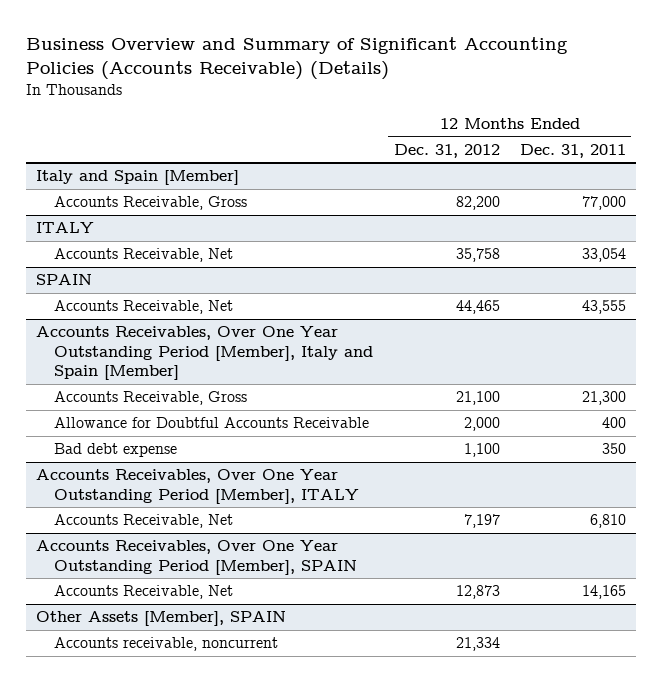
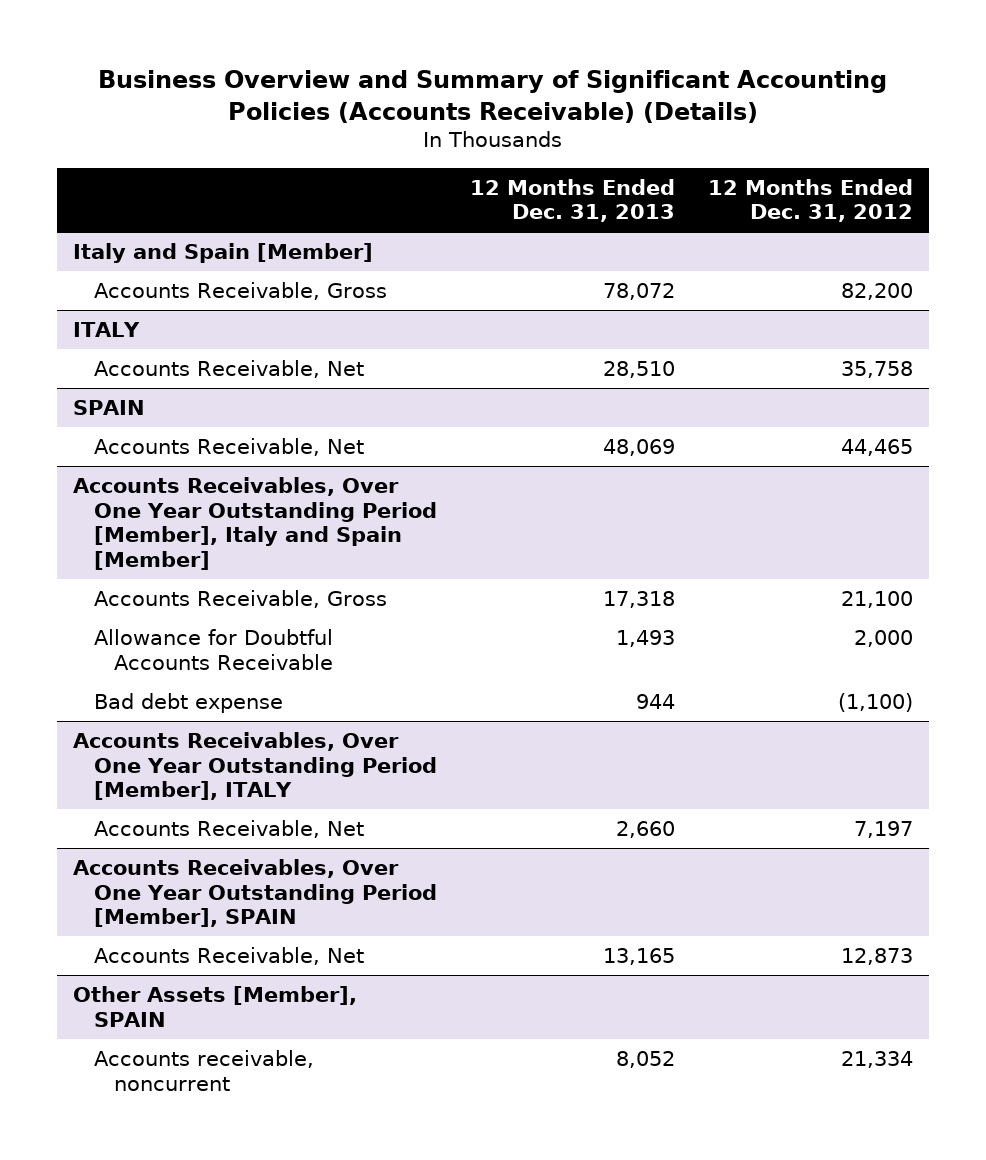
[519,143,626,158] Dec. 31, 2011 -> none
none -> [469,178,675,223] 12 Months Ended Dec. 31, 2013
[463,443,500,458] 1,100 -> [837,693,913,713] (1,100)

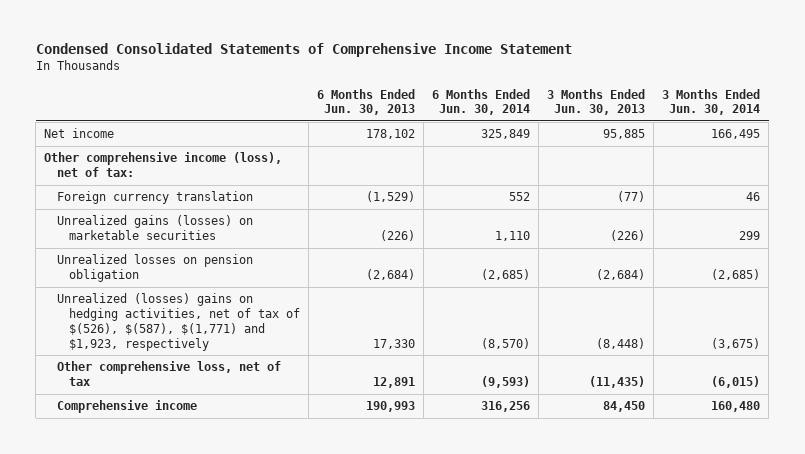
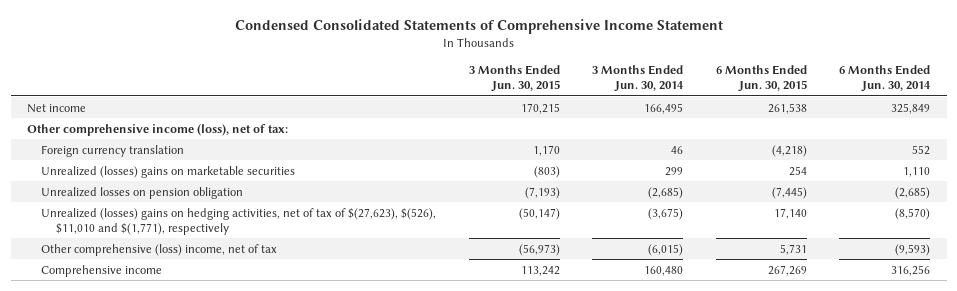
[317,88,416,116] 6 Months Ended Jun. 30, 2013 -> none
[547,88,646,116] 3 Months Ended Jun. 30, 2013 -> none
none -> [468,65,560,93] 3 Months Ended Jun. 30, 2015
none -> [715,65,807,93] 6 Months Ended Jun. 30, 2015
[56,215,253,241] Unrealized gains (losses) on marketable securities -> [41,165,296,178] Unrealized (losses) gains on marketable securities
[56,293,301,351] Unrealized (losses) gains on hedging activities, net of tax of $(526), $(587), $(1,771) and $1,923, respectively -> [41,207,437,235] Unrealized (losses) gains on hedging activities, net of tax of $(27,623), $(526), $11,010 and $(1,771), respectively
[56,361,281,387] Other comprehensive loss, net of tax -> [41,243,278,256] Other comprehensive (loss) income, net of tax

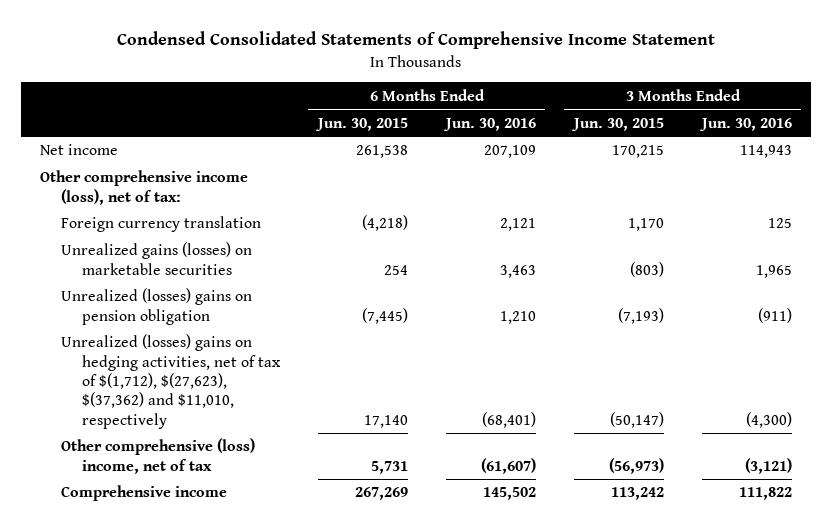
[592,65,685,93] 3 Months Ended Jun. 30, 2014 -> none
[839,65,932,93] 6 Months Ended Jun. 30, 2014 -> none
none -> [442,117,536,131] Jun. 30, 2016
none -> [698,117,792,131] Jun. 30, 2016
[41,165,296,178] Unrealized (losses) gains on marketable securities -> [60,242,252,275] Unrealized gains (losses) on marketable securities
[41,186,244,199] Unrealized losses on pension obligation -> [60,288,252,325] Unrealized (losses) gains on pension obligation
[41,207,437,235] Unrealized (losses) gains on hedging activities, net of tax of $(27,623), $(526), $11,010 and $(1,771), respectively -> [60,334,281,429] Unrealized (losses) gains on hedging activities, net of tax of $(1,712), $(27,623), $(37,362) and $11,010, respectively

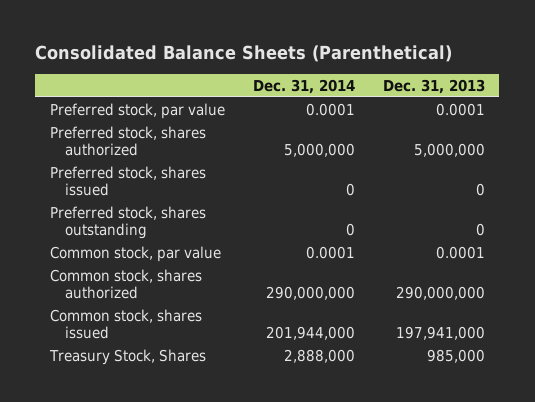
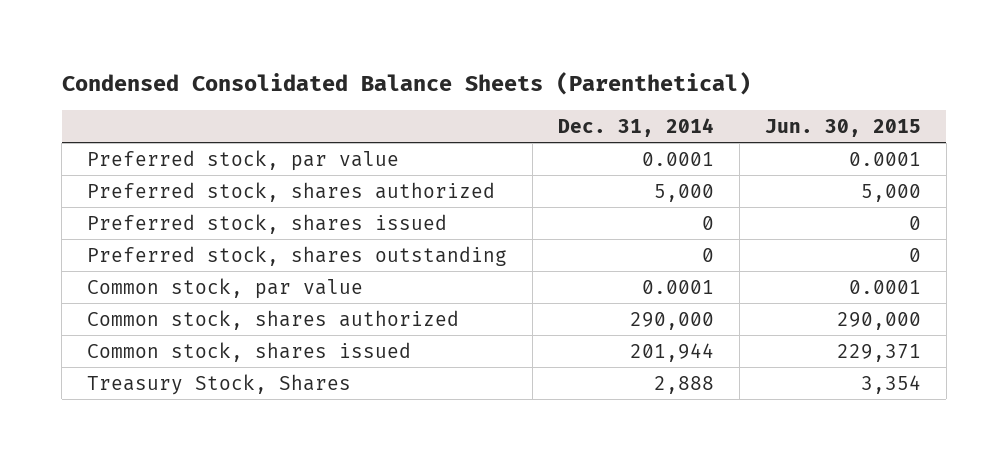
[35,44,453,62] Consolidated Balance Sheets (Parenthetical) -> [61,72,751,96] Condensed Consolidated Balance Sheets (Parenthetical)
[383,78,486,94] Dec. 31, 2013 -> none
none -> [764,118,921,137] Jun. 30, 2015
[283,143,355,158] 5,000,000 -> [654,183,715,202] 5,000
[265,286,355,301] 290,000,000 -> [630,311,715,330] 290,000
[265,326,355,341] 201,944,000 -> [630,342,715,362] 201,944
[283,348,355,363] 2,888,000 -> [654,375,715,394] 2,888

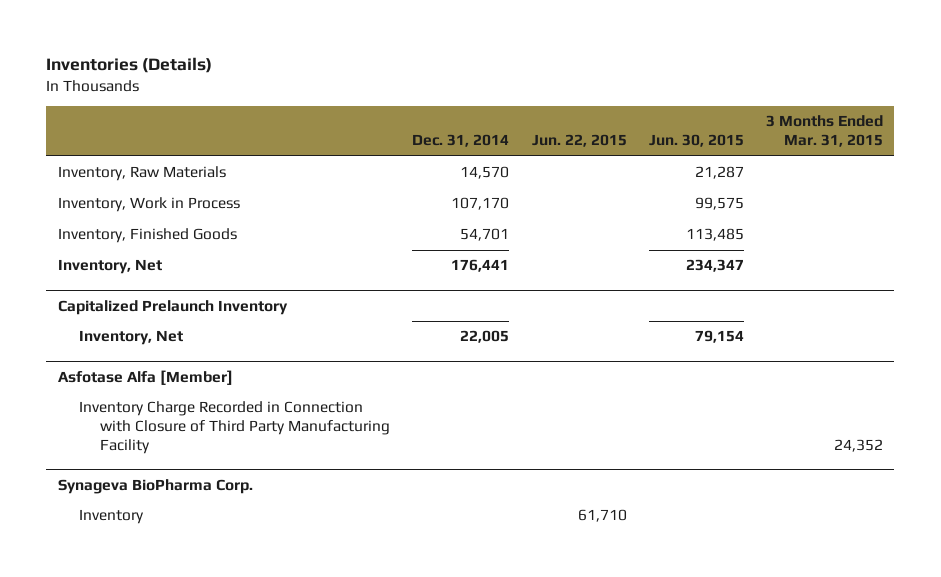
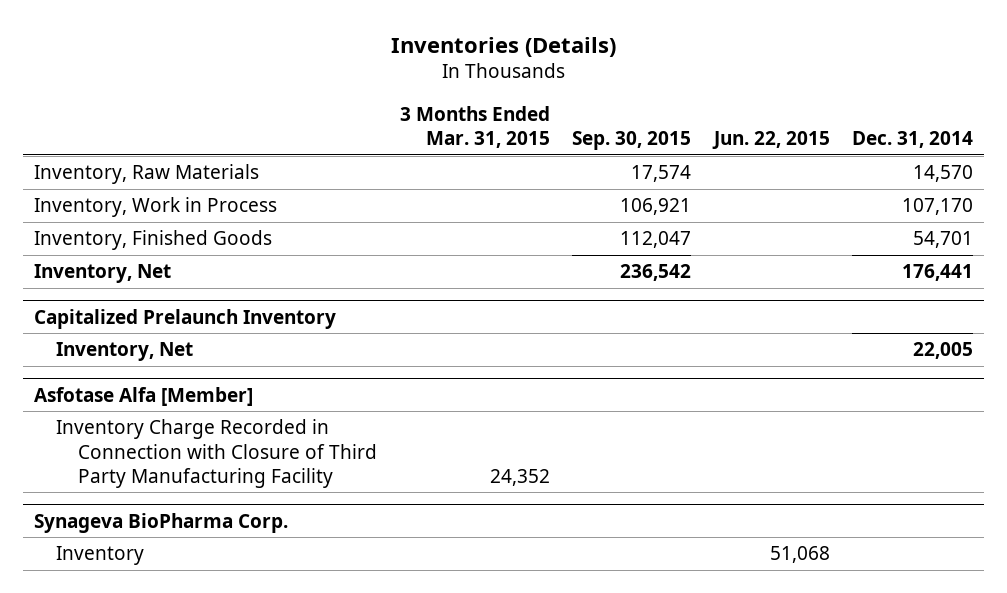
[648,134,744,148] Jun. 30, 2015 -> none
none -> [572,131,692,151] Sep. 30, 2015
[577,509,627,523] 61,710 -> [769,546,830,564] 51,068

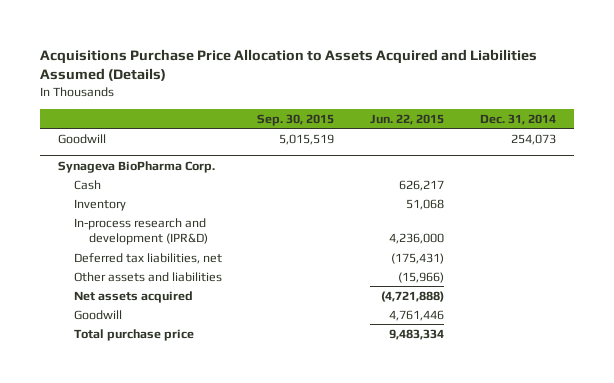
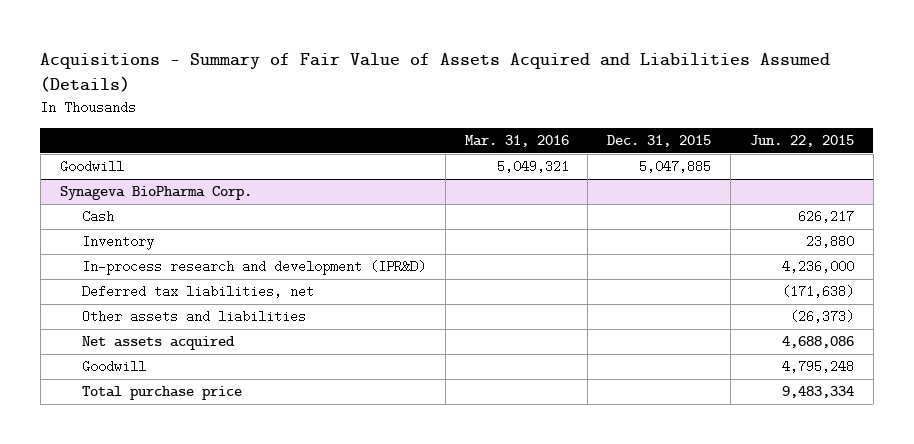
[40,48,538,82] Acquisitions Purchase Price Allocation to Assets Acquired and Liabilities Assumed (Details) -> [40,53,831,93] Acquisitions - Summary of Fair Value of Assets Acquired and Liabilities Assumed (Details)
[257,113,335,126] Sep. 30, 2015 -> none
[479,113,556,125] Dec. 31, 2014 -> none
none -> [464,135,569,148] Mar. 31, 2016
none -> [607,135,712,148] Dec. 31, 2015
[406,198,445,210] 51,068 -> [806,235,855,249] 23,880
[391,252,445,264] (175,431) -> [782,285,855,299] (171,638)
[398,271,445,283] (15,966) -> [790,310,855,324] (26,373)
[381,290,445,302] (4,721,888) -> [782,336,855,349] 4,688,086
[389,309,445,321] 4,761,446 -> [782,360,855,374] 4,795,248

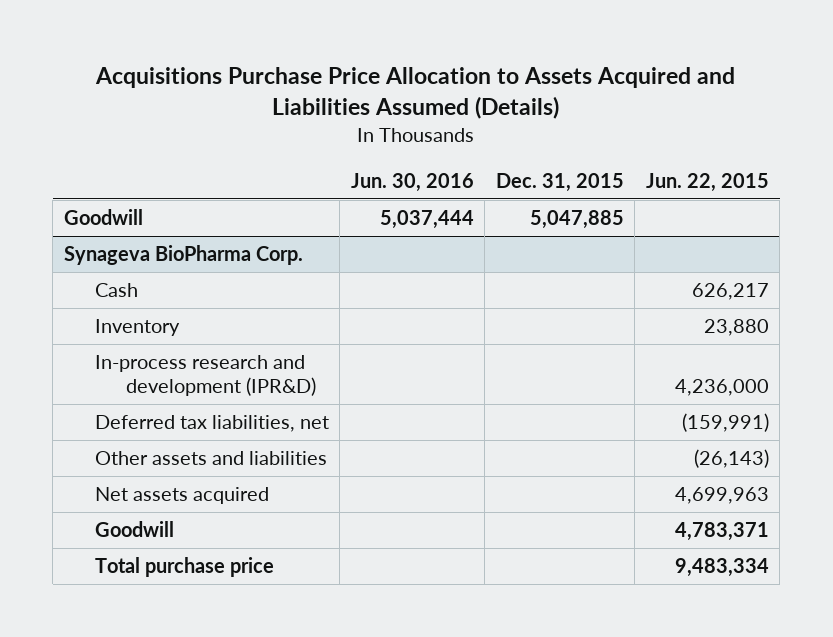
[40,53,831,93] Acquisitions - Summary of Fair Value of Assets Acquired and Liabilities Assumed (Details) -> [95,67,736,120] Acquisitions Purchase Price Allocation to Assets Acquired and Liabilities Assumed (Details)
[464,135,569,148] Mar. 31, 2016 -> none
none -> [350,172,474,192] Jun. 30, 2016
[782,285,855,299] (171,638) -> [681,413,769,433] (159,991)
[790,310,855,324] (26,373) -> [693,449,769,469] (26,143)
[782,336,855,349] 4,688,086 -> [674,487,769,505] 4,699,963
[782,360,855,374] 4,795,248 -> [674,522,769,542] 4,783,371

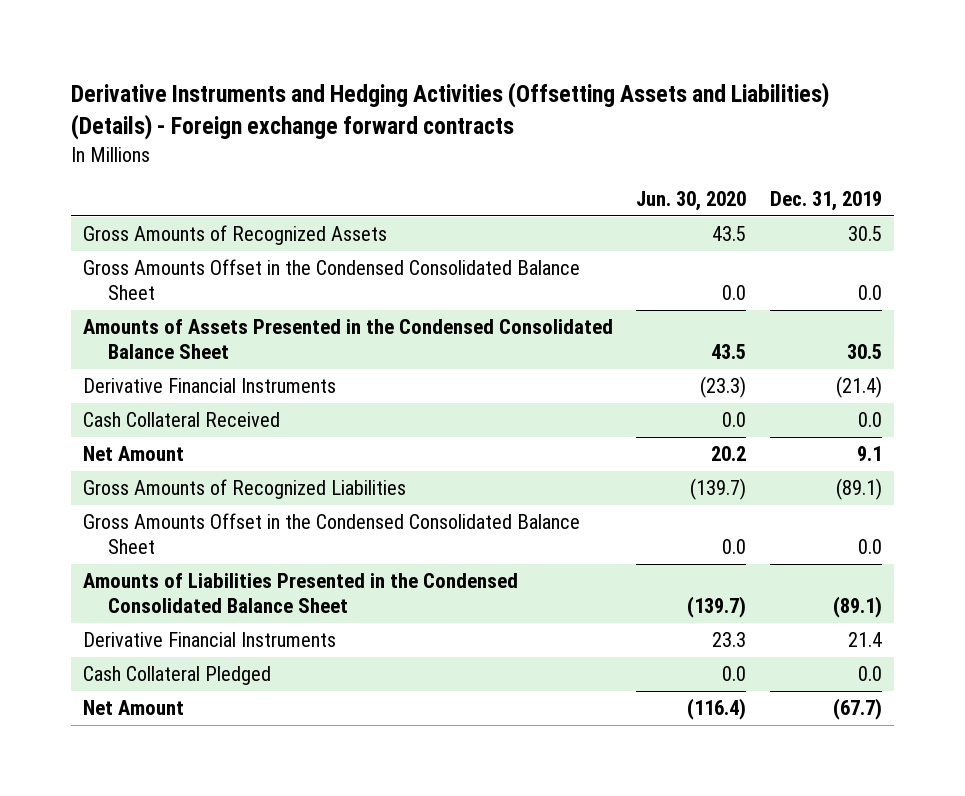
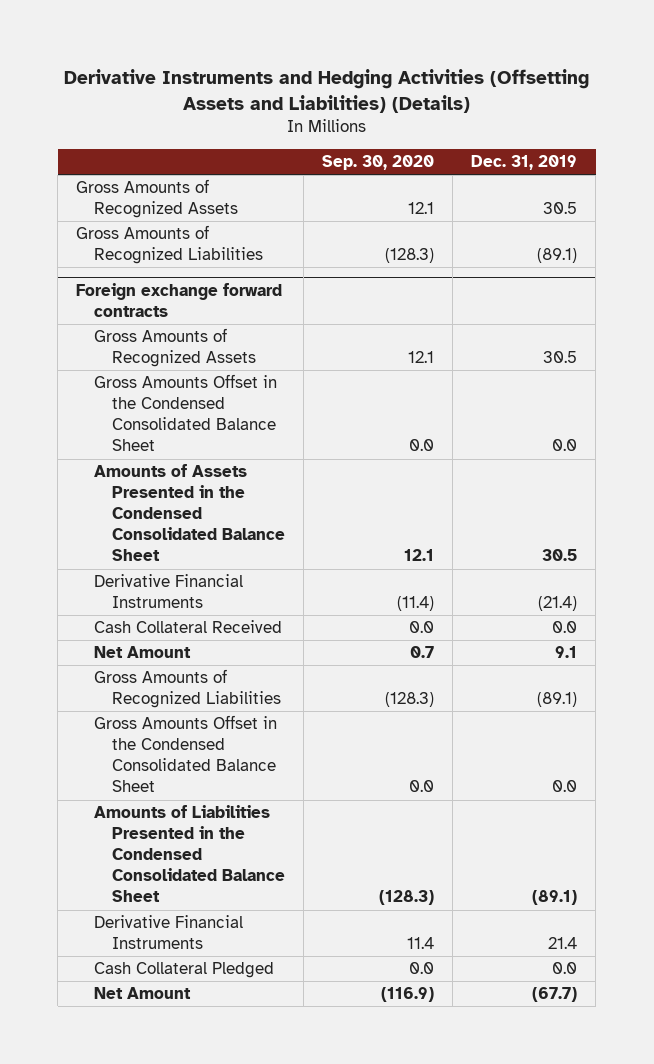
[70,82,829,141] Derivative Instruments and Hedging Activities (Offsetting Assets and Liabilities) (Details) - Foreign exchange forward contracts -> [63,68,589,113] Derivative Instruments and Hedging Activities (Offsetting Assets and Liabilities) (Details)
[636,191,747,212] Jun. 30, 2020 -> none
none -> [321,155,434,171] Sep. 30, 2020
none -> [76,225,264,265] Gross Amounts of Recognized Liabilities
none -> [76,282,283,317] Foreign exchange forward contracts
none -> [94,328,256,368] Gross Amounts of Recognized Assets

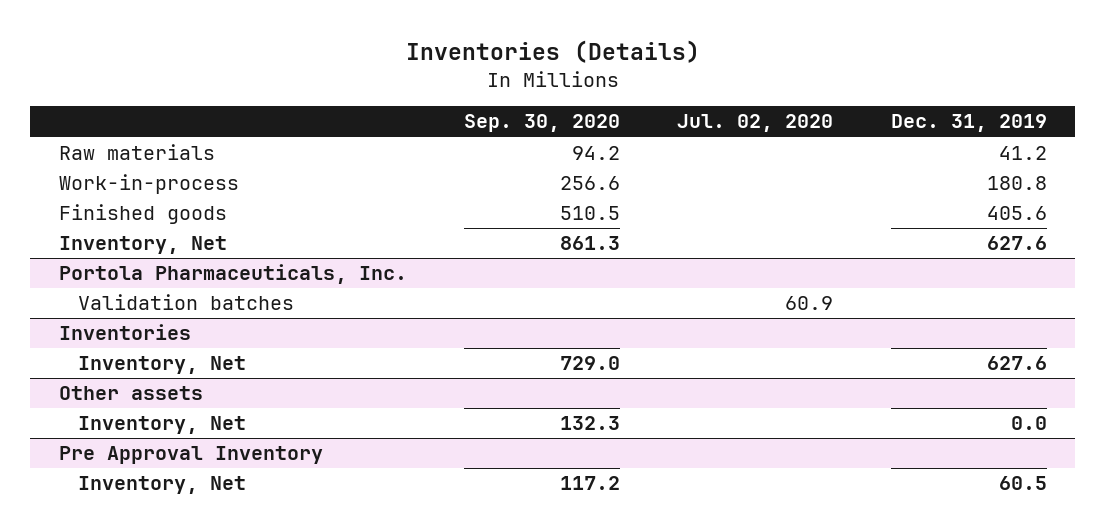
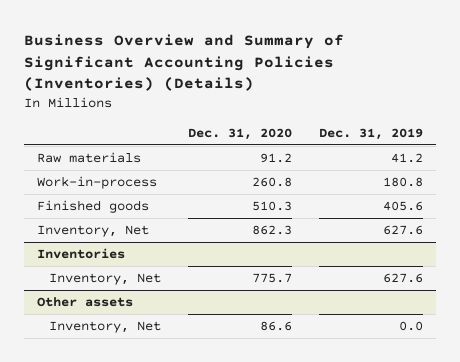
[405,40,700,64] Inventories (Details) -> [23,34,344,92] Business Overview and Summary of Significant Accounting Policies (Inventories) (Details)
[463,114,620,133] Sep. 30, 2020 -> none
[677,114,834,133] Jul. 02, 2020 -> none
none -> [187,127,292,140] Dec. 31, 2020
[58,264,407,285] Portola Pharmaceuticals, Inc. -> none
[78,294,295,311] Validation batches -> none
[58,446,323,465] Pre Approval Inventory -> none
[78,476,247,495] Inventory, Net -> none

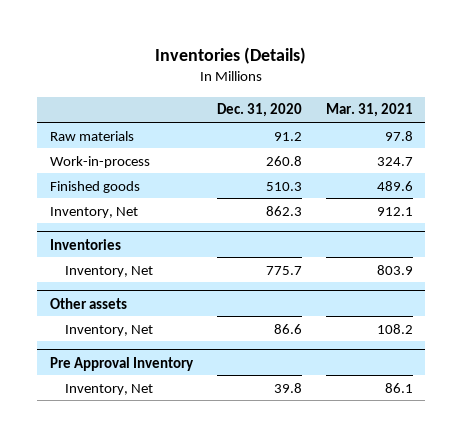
[23,34,344,92] Business Overview and Summary of Significant Accounting Policies (Inventories) (Details) -> [155,46,307,64] Inventories (Details)
[318,127,423,140] Dec. 31, 2019 -> none
none -> [326,103,414,118] Mar. 31, 2021
none -> [49,356,194,371] Pre Approval Inventory
none -> [65,383,154,395] Inventory, Net

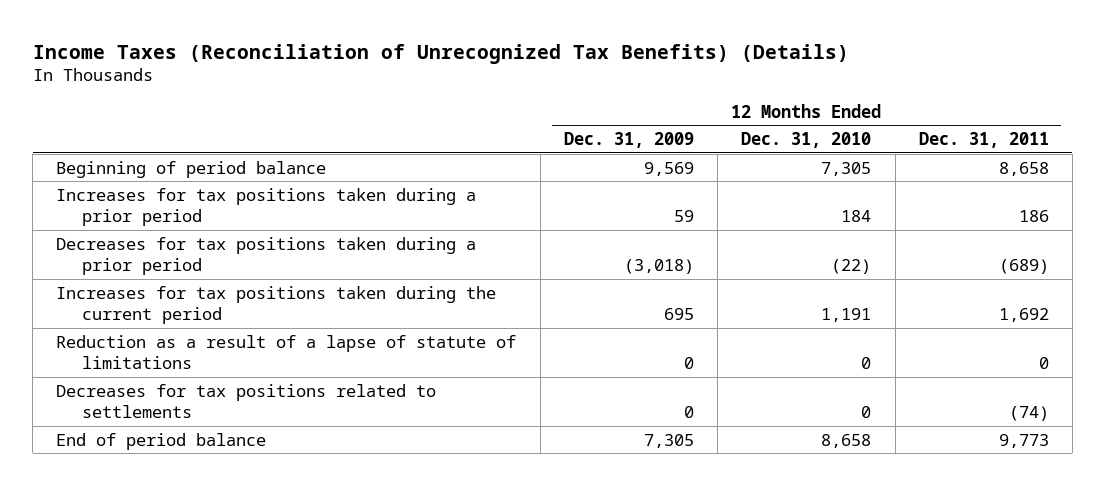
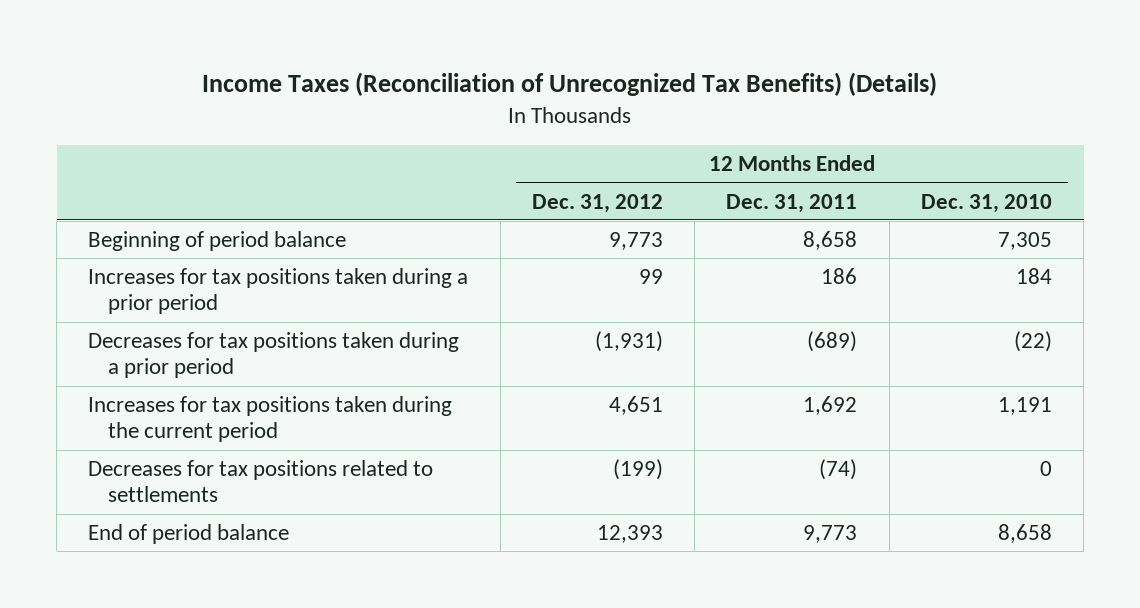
[563,132,694,149] Dec. 31, 2009 -> none
none -> [531,193,663,213] Dec. 31, 2012
[56,334,517,370] Reduction as a result of a lapse of statute of limitations -> none

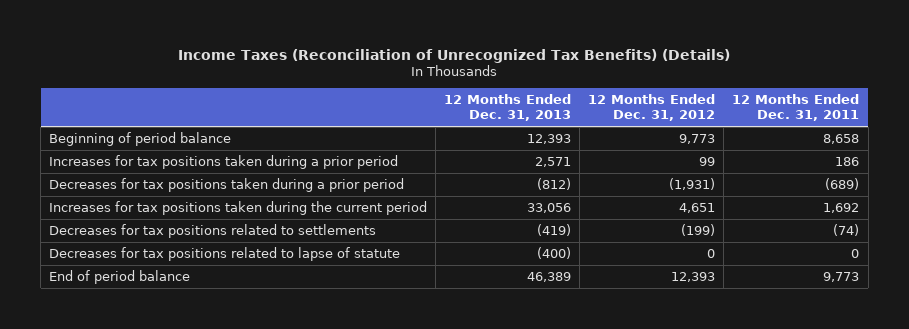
[921,193,1053,213] Dec. 31, 2010 -> none
none -> [444,94,572,121] 12 Months Ended Dec. 31, 2013
none -> [49,247,401,262] Decreases for tax positions related to lapse of statute

